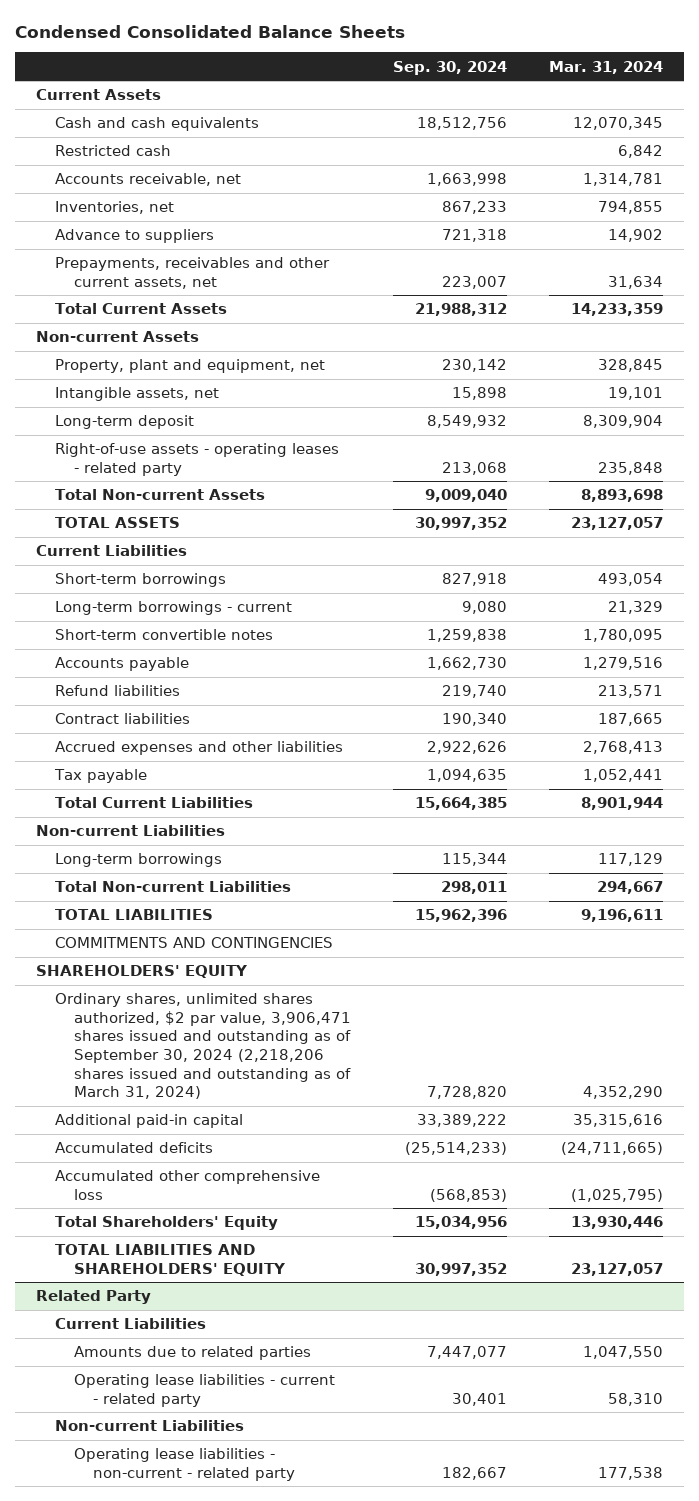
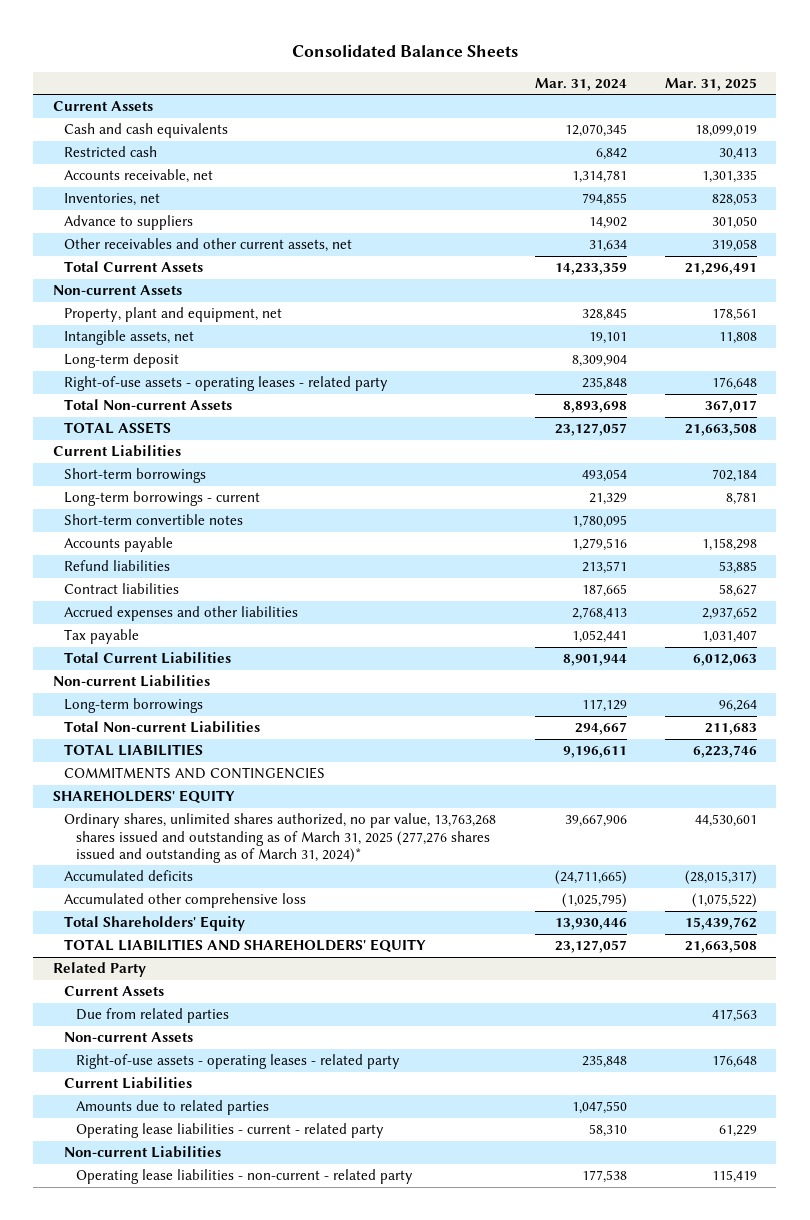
[15,24,406,38] Condensed Consolidated Balance Sheets -> [291,43,518,57] Consolidated Balance Sheets
[392,60,507,75] Sep. 30, 2024 -> none
none -> [664,77,757,91] Mar. 31, 2025
[55,257,331,289] Prepayments, receivables and other current assets, net -> [64,238,353,253] Other receivables and other current assets, net
[55,1114,244,1129] Additional paid-in capital -> none
[55,993,352,1100] Ordinary shares, unlimited shares authorized, $2 par value, 3,906,471 shares issued and outstanding as of September 30, 2024 (2,218,206 shares issued and outstanding as of March 31, 2024) -> [64,813,497,863] Ordinary shares, unlimited shares authorized, no par value, 13,763,268 shares issued and outstanding as of March 31, 2025 (277,276 shares issued and outstanding as of March 31, 2024)*
[582,1086,663,1100] 4,352,290 -> [564,814,627,828] 39,667,906
none -> [64,986,165,997] Current Assets
none -> [75,1008,229,1024] Due from related parties
none -> [64,1032,194,1043] Non-current Assets
none -> [75,1054,400,1070] Right-of-use assets - operating leases - related party

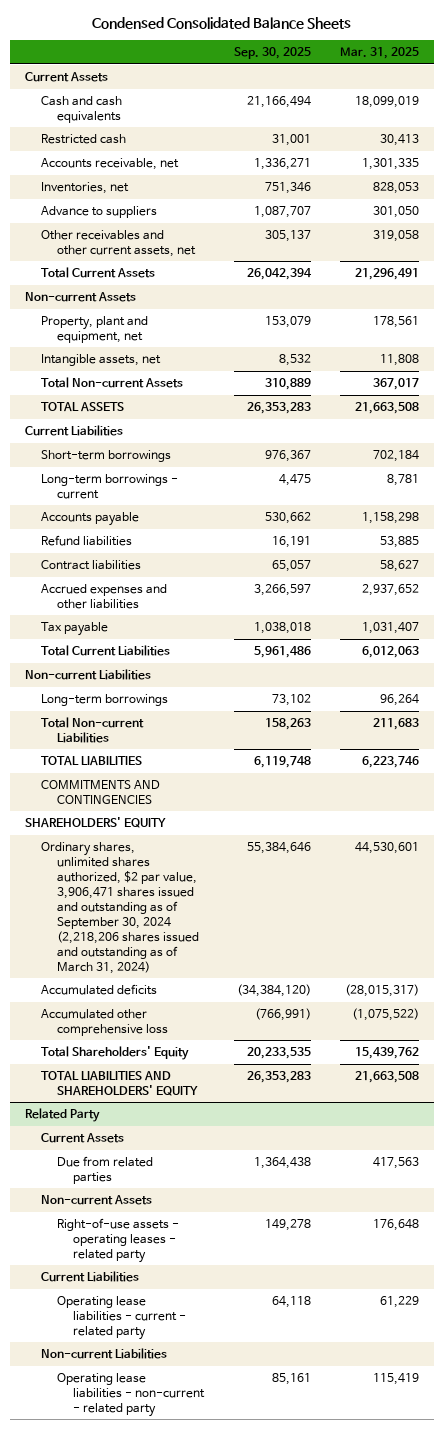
[291,43,518,57] Consolidated Balance Sheets -> [91,17,351,30] Condensed Consolidated Balance Sheets
[534,77,627,91] Mar. 31, 2024 -> none
none -> [233,47,311,60] Sep. 30, 2025
[64,353,180,369] Long-term deposit -> none
[64,376,389,392] Right-of-use assets - operating leases - related party -> none
[64,514,244,526] Short-term convertible notes -> none
[64,813,497,863] Ordinary shares, unlimited shares authorized, no par value, 13,763,268 shares issued and outstanding as of March 31, 2025 (277,276 shares issued and outstanding as of March 31, 2024)* -> [40,842,199,974] Ordinary shares, unlimited shares authorized, $2 par value, 3,906,471 shares issued and outstanding as of September 30, 2024 (2,218,206 shares issued and outstanding as of March 31, 2024)
[75,1100,269,1116] Amounts due to related parties -> none

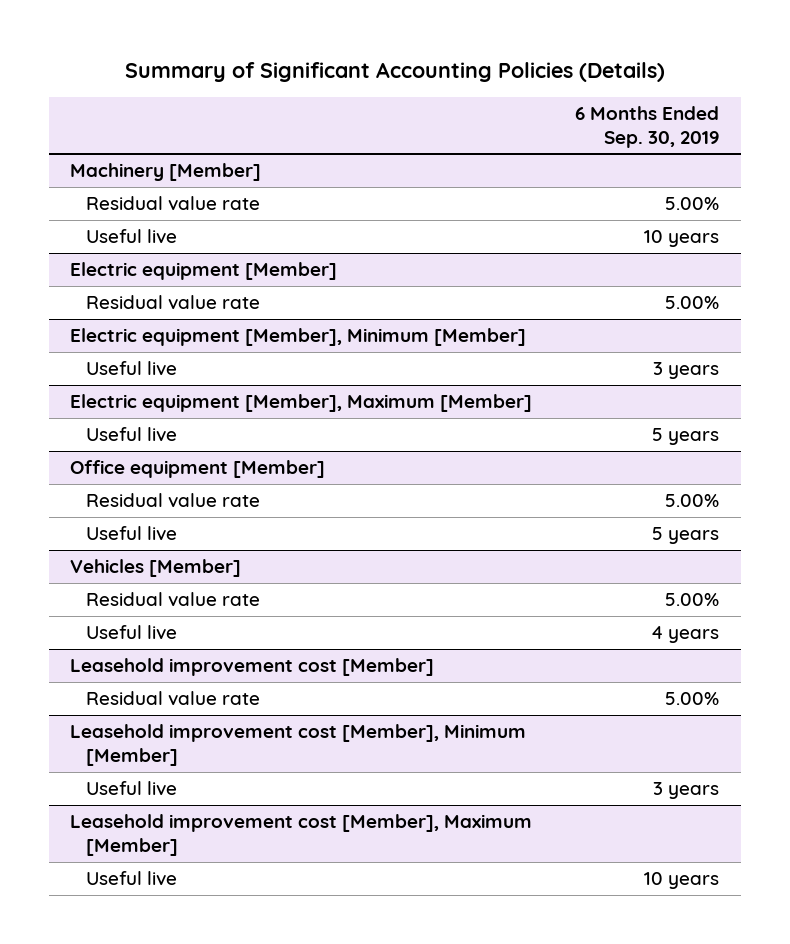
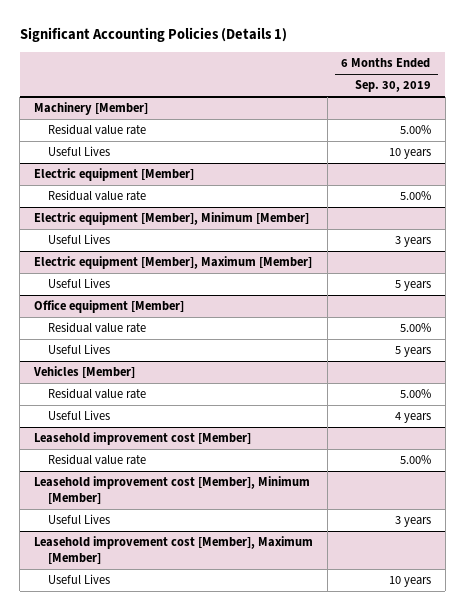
[124,61,665,82] Summary of Significant Accounting Policies (Details) -> [19,27,287,43] Significant Accounting Policies (Details 1)
[86,229,178,245] Useful live -> [47,146,110,157] Useful Lives
[86,361,178,377] Useful live -> [47,234,110,245] Useful Lives
[86,427,178,443] Useful live -> [47,278,110,289] Useful Lives
[86,526,178,542] Useful live -> [47,344,110,355] Useful Lives
[86,625,178,641] Useful live -> [47,410,110,421] Useful Lives
[86,781,178,797] Useful live -> [47,514,110,525] Useful Lives
[86,871,178,887] Useful live -> [47,574,110,585] Useful Lives

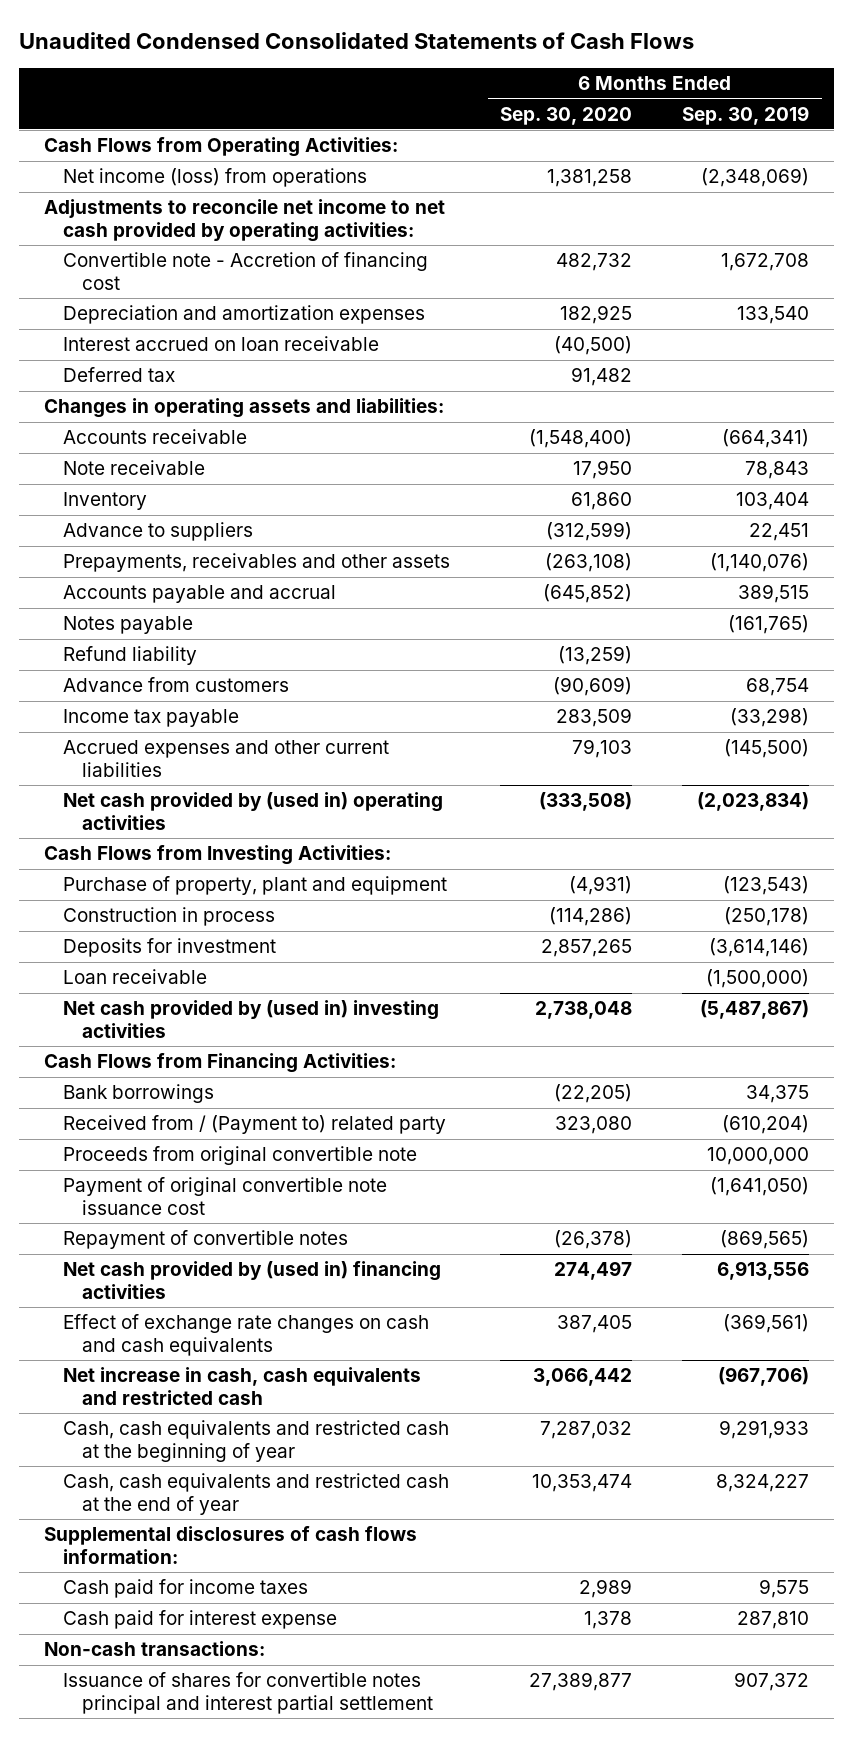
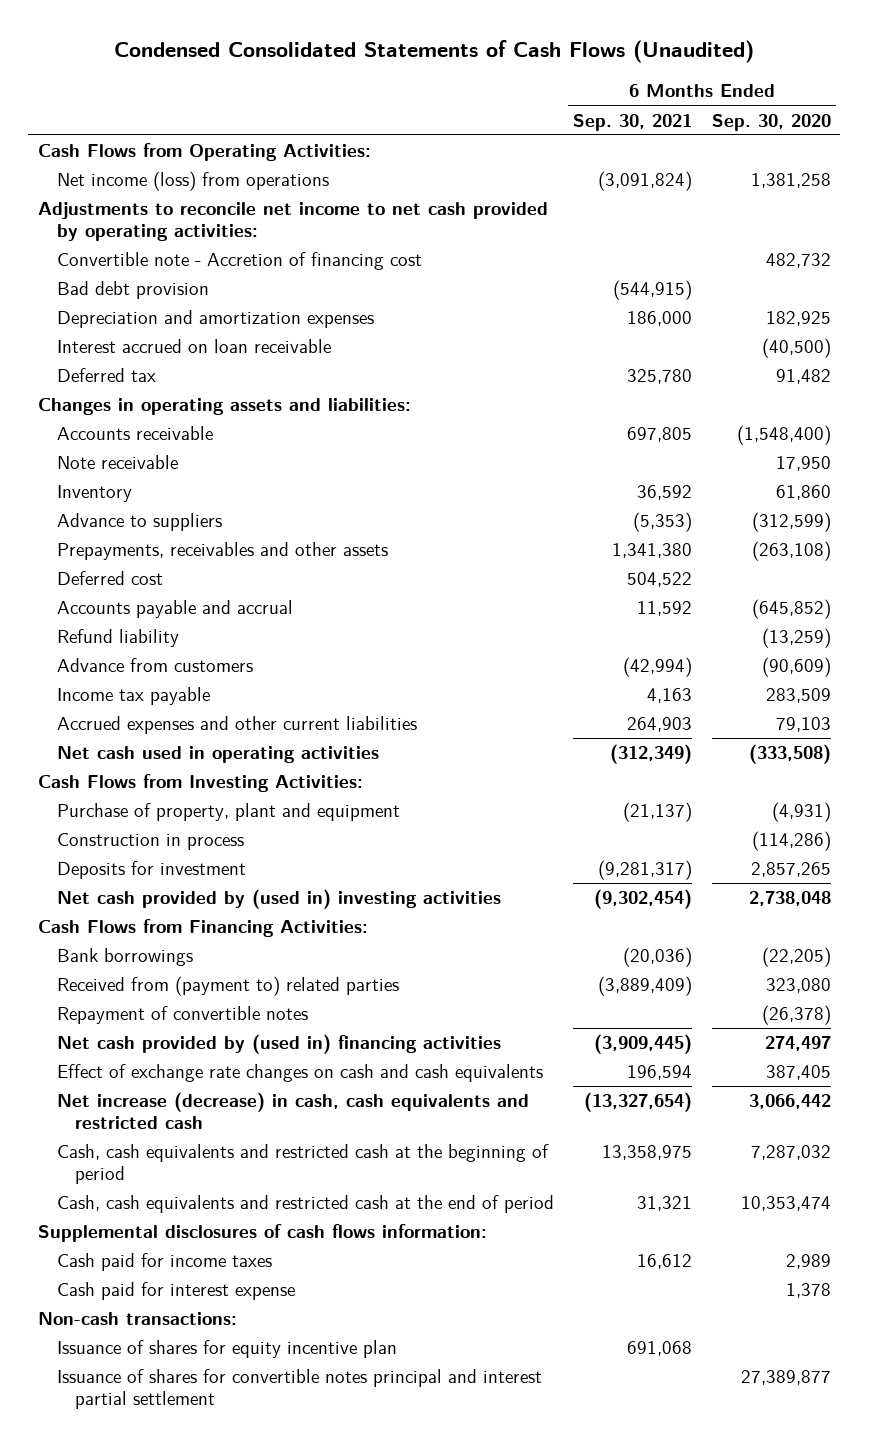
[18,31,694,49] Unaudited Condensed Consolidated Statements of Cash Flows -> [114,40,755,64] Condensed Consolidated Statements of Cash Flows (Unaudited)
[682,105,810,125] Sep. 30, 2019 -> none
none -> [573,113,693,131] Sep. 30, 2021
none -> [56,281,209,300] Bad debt provision
none -> [56,571,163,586] Deferred cost
[62,616,193,635] Notes payable -> none
[62,792,443,830] Net cash provided by (used in) operating activities -> [56,746,379,764] Net cash used in operating activities
[62,969,207,985] Loan receivable -> none
[62,1146,417,1166] Proceeds from original convertible note -> none
[62,1177,387,1215] Payment of original convertible note issuance cost -> none
[62,1115,446,1135] Received from / (Payment to) related party -> [56,976,399,997] Received from (payment to) related parties
[62,1367,421,1405] Net increase in cash, cash equivalents and restricted cash -> [56,1092,529,1130] Net increase (decrease) in cash, cash equivalents and restricted cash
[62,1420,449,1462] Cash, cash equivalents and restricted cash at the beginning of year -> [56,1144,549,1185] Cash, cash equivalents and restricted cash at the beginning of period
[62,1473,449,1515] Cash, cash equivalents and restricted cash at the end of year -> [56,1195,554,1214] Cash, cash equivalents and restricted cash at the end of period
none -> [56,1340,397,1359] Issuance of shares for equity incentive plan

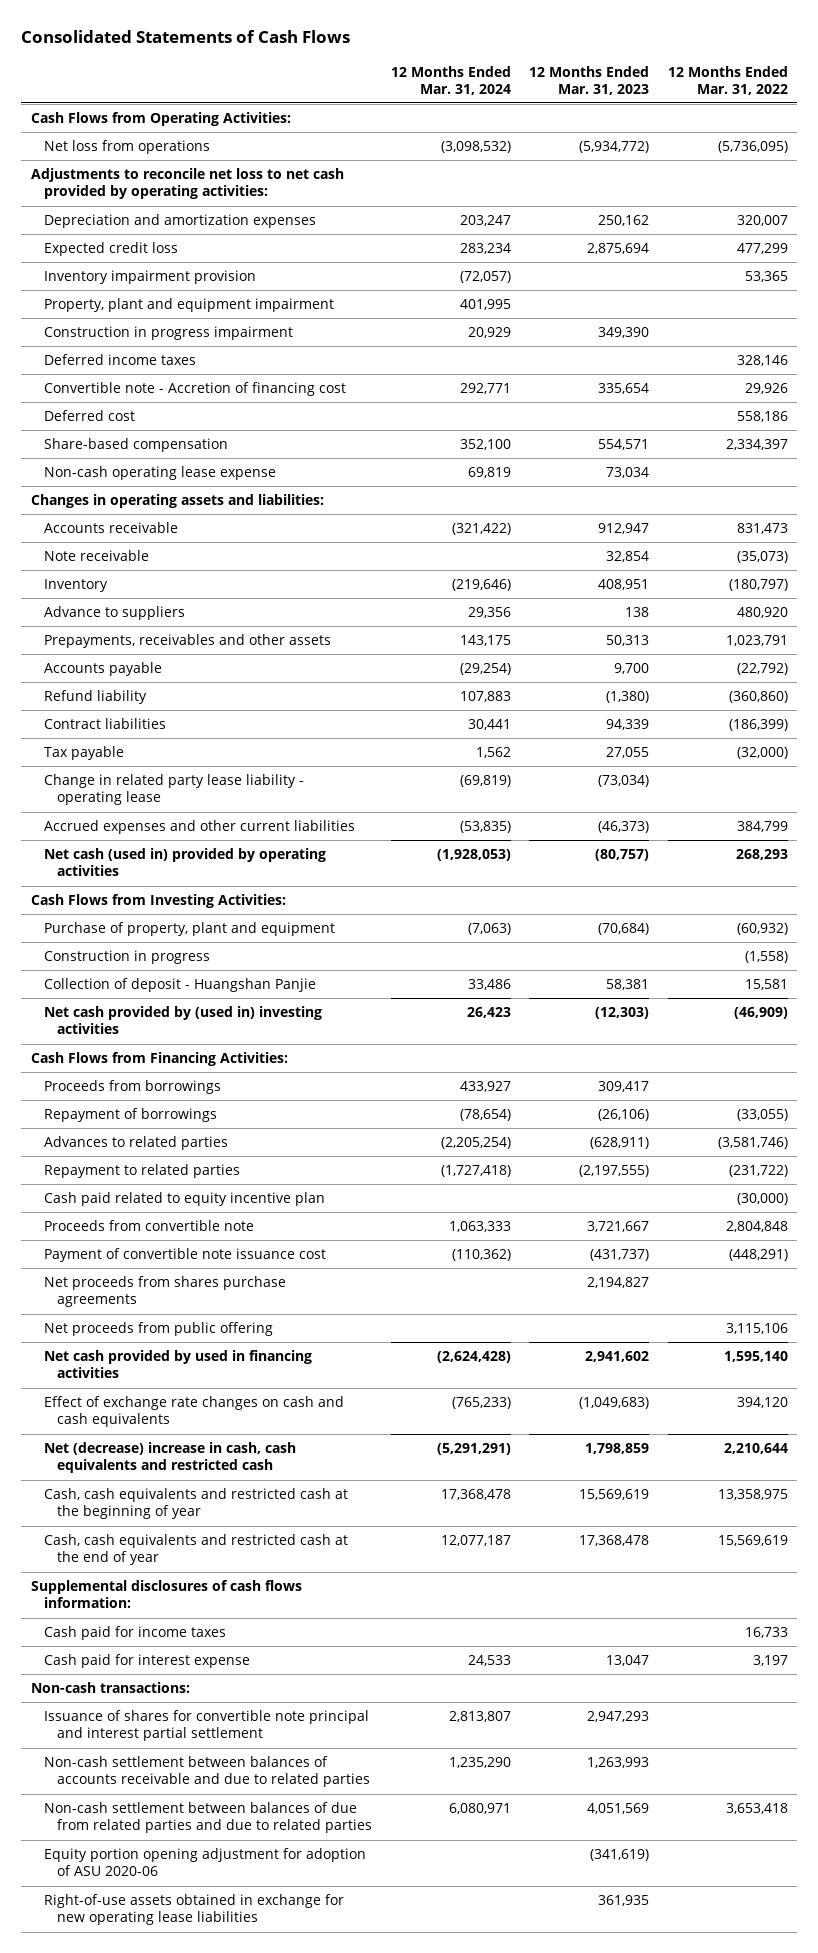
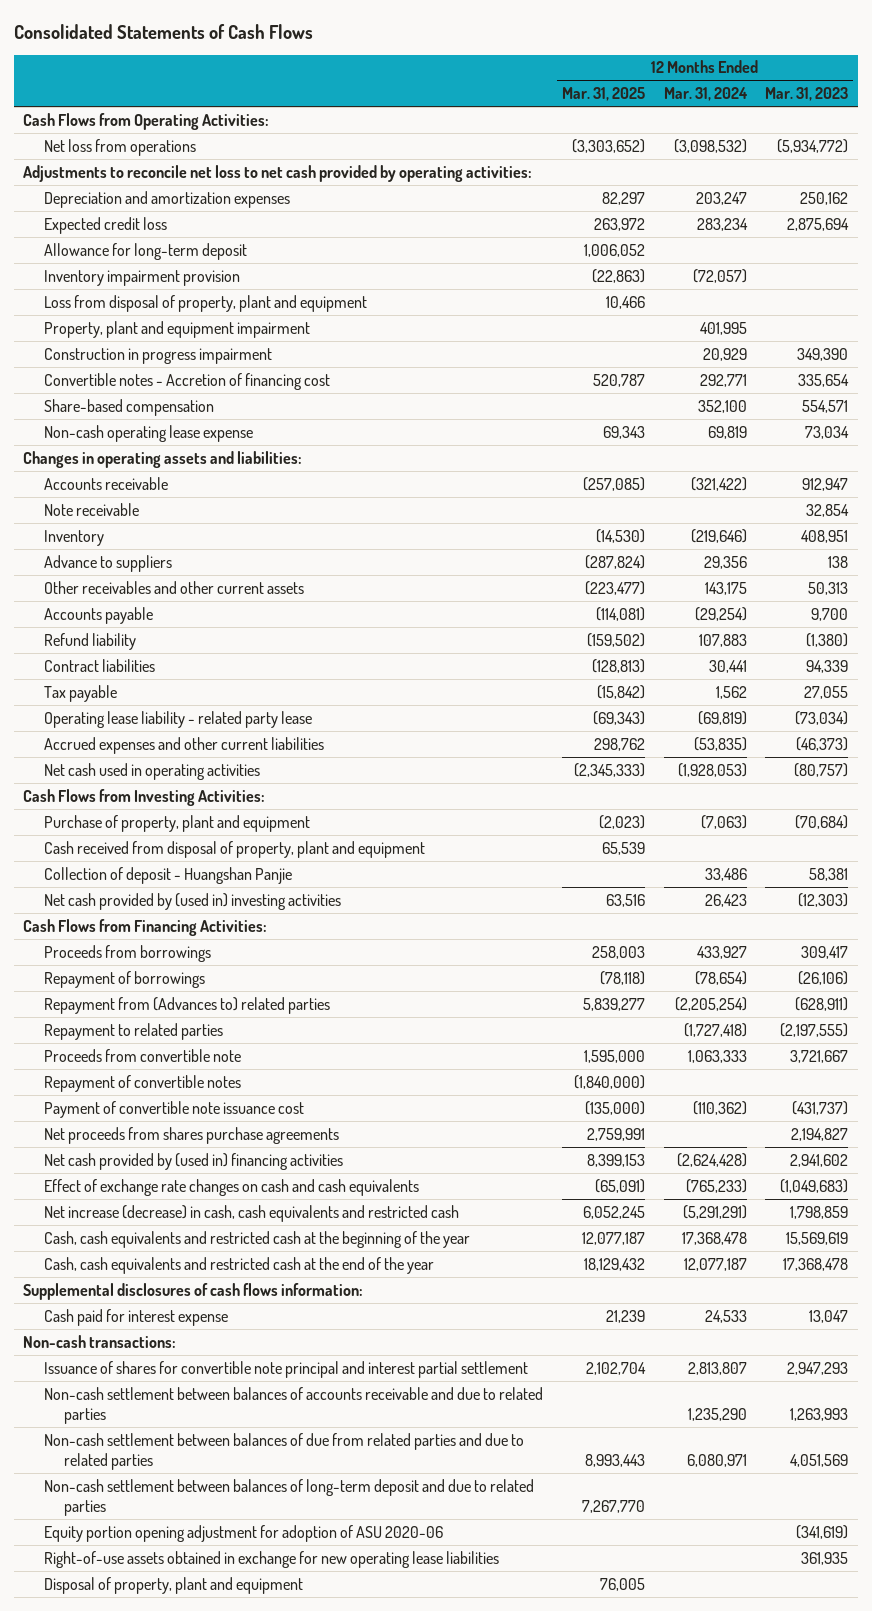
[667,65,788,95] 12 Months Ended Mar. 31, 2022 -> none
none -> [561,87,645,102] Mar. 31, 2025
none -> [43,242,247,260] Allowance for long-term deposit
none -> [43,294,367,312] Loss from disposal of property, plant and equipment
[43,354,196,366] Deferred income taxes -> none
[43,410,135,422] Deferred cost -> none
[43,382,346,397] Convertible note - Accretion of financing cost -> [43,372,330,390] Convertible notes - Accretion of financing cost
[43,634,331,649] Prepayments, receivables and other assets -> [43,580,304,594] Other receivables and other current assets
[43,774,304,806] Change in related party lease liability - operating lease -> [43,710,312,728] Operating lease liability - related party lease
[43,848,326,877] Net cash (used in) provided by operating activities -> [43,762,260,780] Net cash used in operating activities
[43,950,210,965] Construction in progress -> none
none -> [43,840,425,858] Cash received from disposal of property, plant and equipment
[43,1136,228,1151] Advances to related parties -> [43,996,330,1014] Repayment from (Advances to) related parties
[43,1192,325,1207] Cash paid related to equity incentive plan -> none
none -> [43,1074,241,1092] Repayment of convertible notes
[43,1322,273,1337] Net proceeds from public offering -> none
[43,1350,312,1379] Net cash provided by used in financing activities -> [43,1152,343,1170] Net cash provided by (used in) financing activities
[43,1442,296,1474] Net (decrease) increase in cash, cash equivalents and restricted cash -> [43,1204,459,1222] Net increase (decrease) in cash, cash equivalents and restricted cash
[43,1488,348,1520] Cash, cash equivalents and restricted cash at the beginning of year -> [43,1230,470,1248] Cash, cash equivalents and restricted cash at the beginning of the year
[43,1534,348,1566] Cash, cash equivalents and restricted cash at the end of year -> [43,1256,434,1274] Cash, cash equivalents and restricted cash at the end of the year
[43,1626,226,1641] Cash paid for income taxes -> none
none -> [43,1478,534,1517] Non-cash settlement between balances of long-term deposit and due to related parties
none -> [43,1576,303,1594] Disposal of property, plant and equipment

